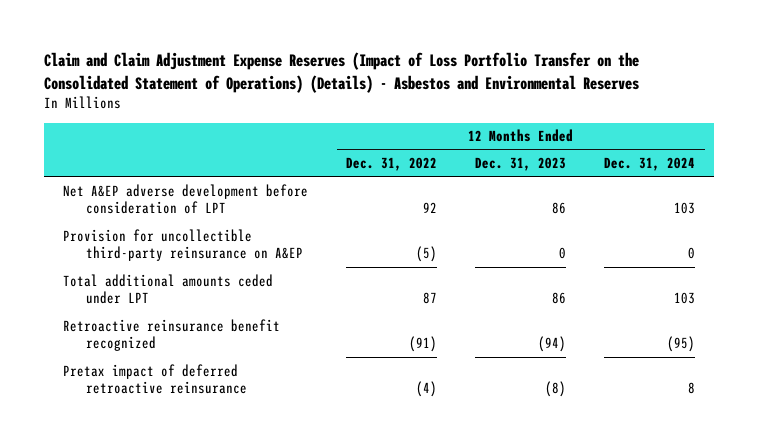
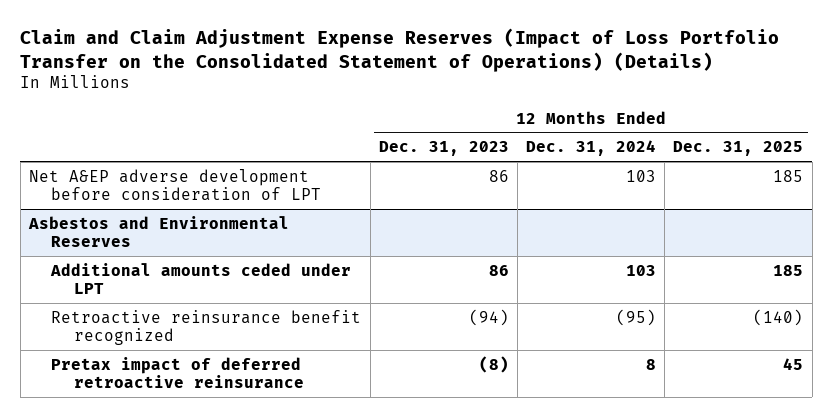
[43,52,639,93] Claim and Claim Adjustment Expense Reserves (Impact of Loss Portfolio Transfer on the Consolidated Statement of Operations) (Details) - Asbestos and Environmental Reserves -> [20,27,780,72] Claim and Claim Adjustment Expense Reserves (Impact of Loss Portfolio Transfer on the Consolidated Statement of Operations) (Details)
[346,157,438,172] Dec. 31, 2022 -> none
none -> [673,141,804,157] Dec. 31, 2025
[63,228,304,262] Provision for uncollectible third-party reinsurance on A&EP -> none
none -> [27,215,289,248] Asbestos and Environmental Reserves
[63,273,274,305] Total additional amounts ceded under LPT -> [50,262,352,295] Additional amounts ceded under LPT

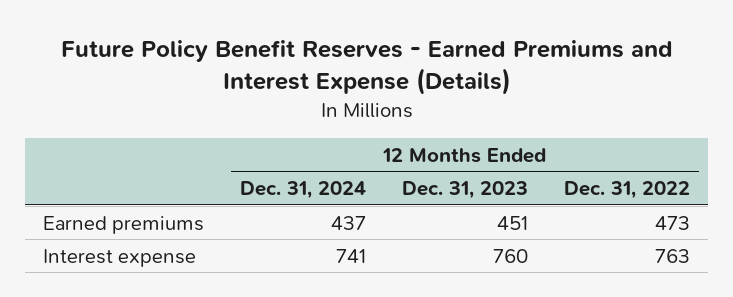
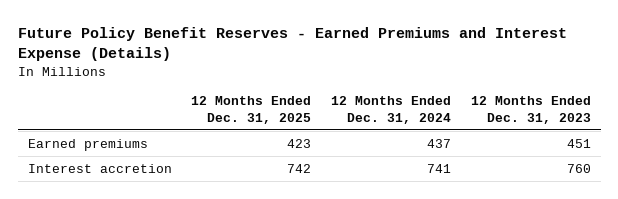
[564,180,691,199] Dec. 31, 2022 -> none
none -> [191,96,312,124] 12 Months Ended Dec. 31, 2025
[43,248,197,267] Interest expense -> [27,163,172,173] Interest accretion

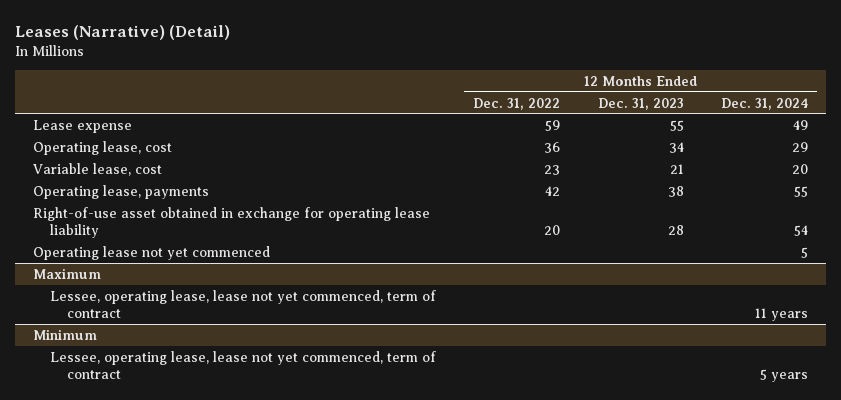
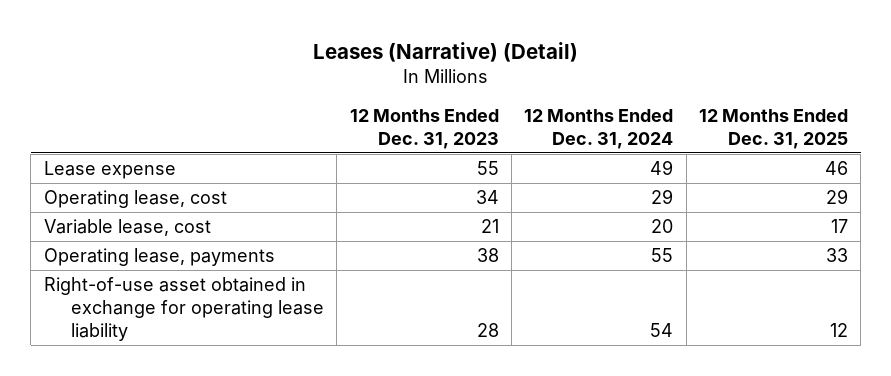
[473,97,561,110] Dec. 31, 2022 -> none
none -> [698,108,848,149] 12 Months Ended Dec. 31, 2025
[33,245,271,260] Operating lease not yet commenced -> none
[33,267,102,279] Maximum -> none
[50,289,437,319] Lessee, operating lease, lease not yet commenced, term of contract -> none
[33,328,98,340] Minimum -> none
[50,350,437,380] Lessee, operating lease, lease not yet commenced, term of contract -> none

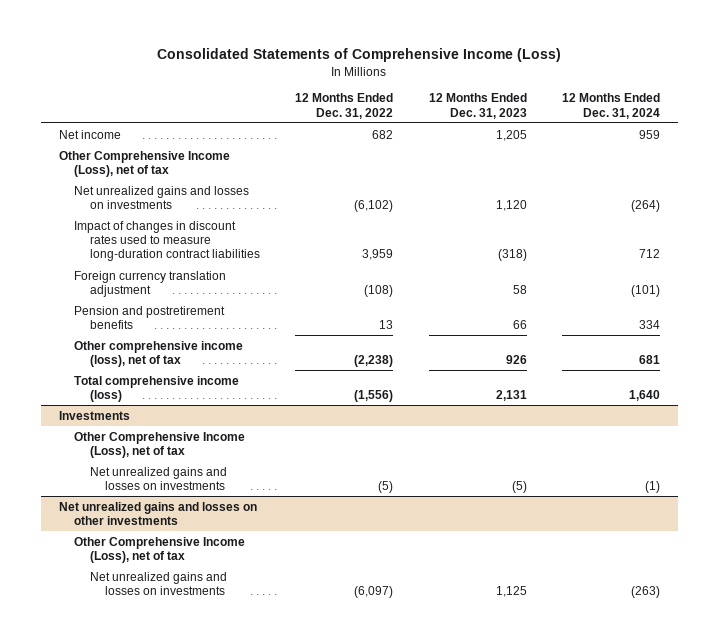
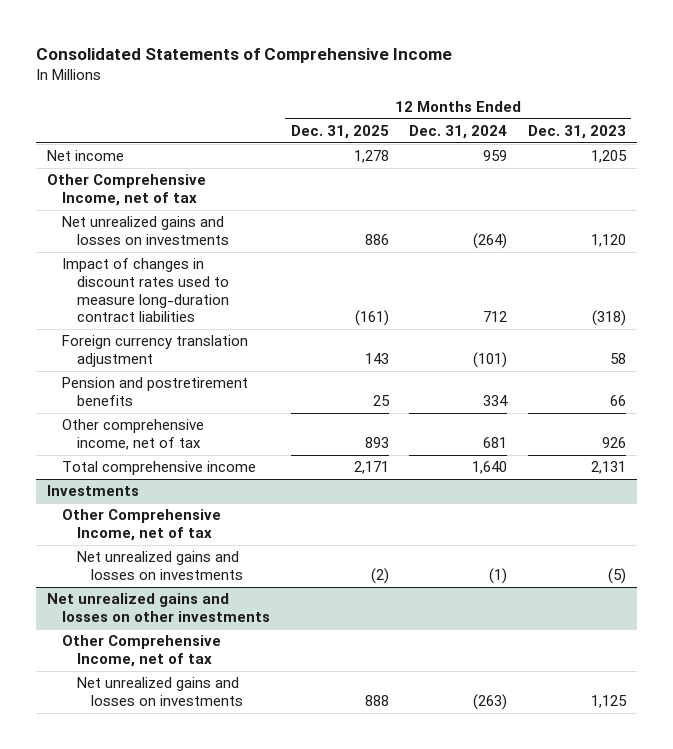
[157,48,562,63] Consolidated Statements of Comprehensive Income (Loss) -> [36,47,453,63] Consolidated Statements of Comprehensive Income
[295,93,394,119] 12 Months Ended Dec. 31, 2022 -> none
none -> [290,125,389,140] Dec. 31, 2025
[58,150,230,177] Other Comprehensive Income (Loss), net of tax -> [46,174,206,206] Other Comprehensive Income, net of tax
[74,340,244,367] Other comprehensive income (loss), net of tax -> [61,419,204,450] Other comprehensive income, net of tax
[74,375,240,402] Total comprehensive income (loss) -> [61,461,256,476] Total comprehensive income
[74,431,246,458] Other Comprehensive Income (Loss), net of tax -> [61,509,221,541] Other Comprehensive Income, net of tax
[74,536,246,563] Other Comprehensive Income (Loss), net of tax -> [61,635,221,667] Other Comprehensive Income, net of tax

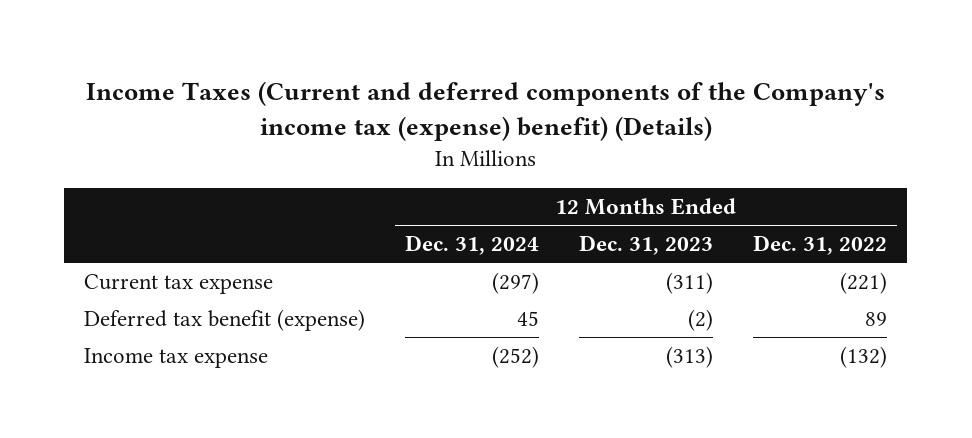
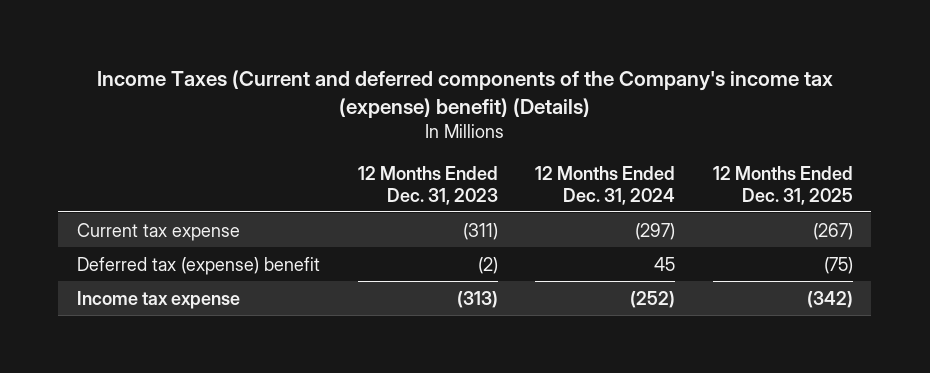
[753,235,888,256] Dec. 31, 2022 -> none
none -> [712,165,853,205] 12 Months Ended Dec. 31, 2025
[84,308,366,331] Deferred tax benefit (expense) -> [77,256,321,275] Deferred tax (expense) benefit

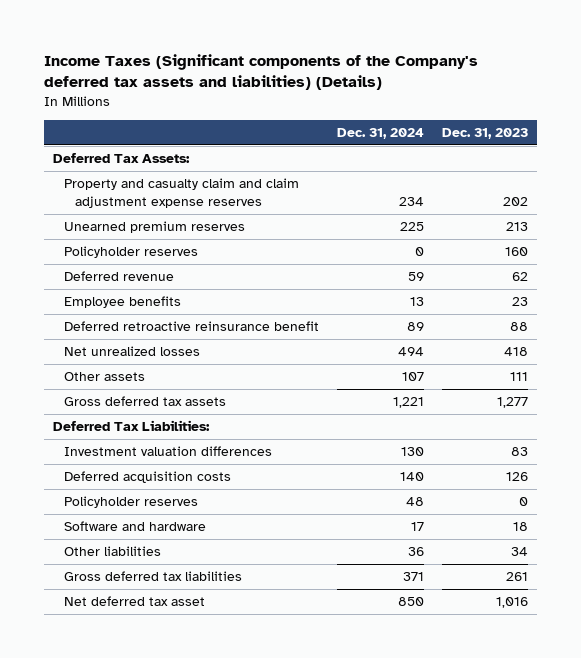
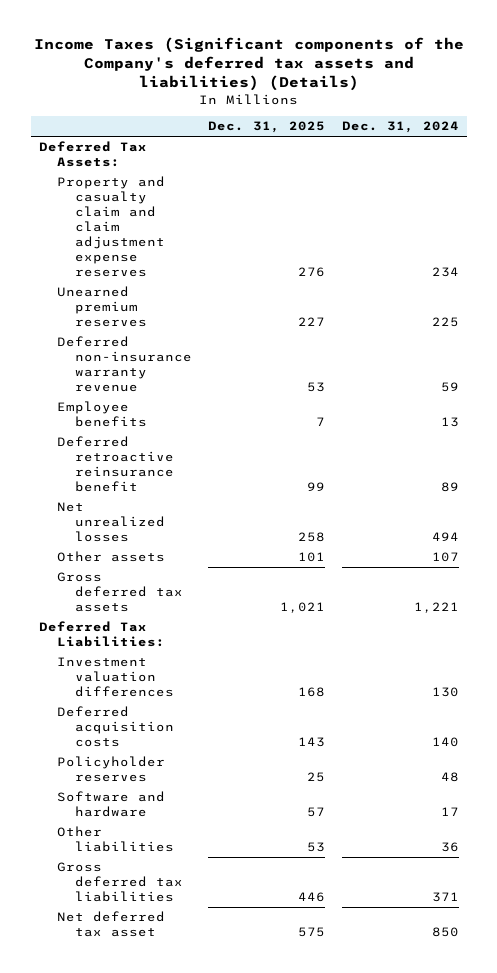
[441,128,528,140] Dec. 31, 2023 -> none
none -> [208,121,326,134] Dec. 31, 2025
[63,246,198,259] Policyholder reserves -> none
[63,271,174,282] Deferred revenue -> [56,336,192,393] Deferred non-insurance warranty revenue

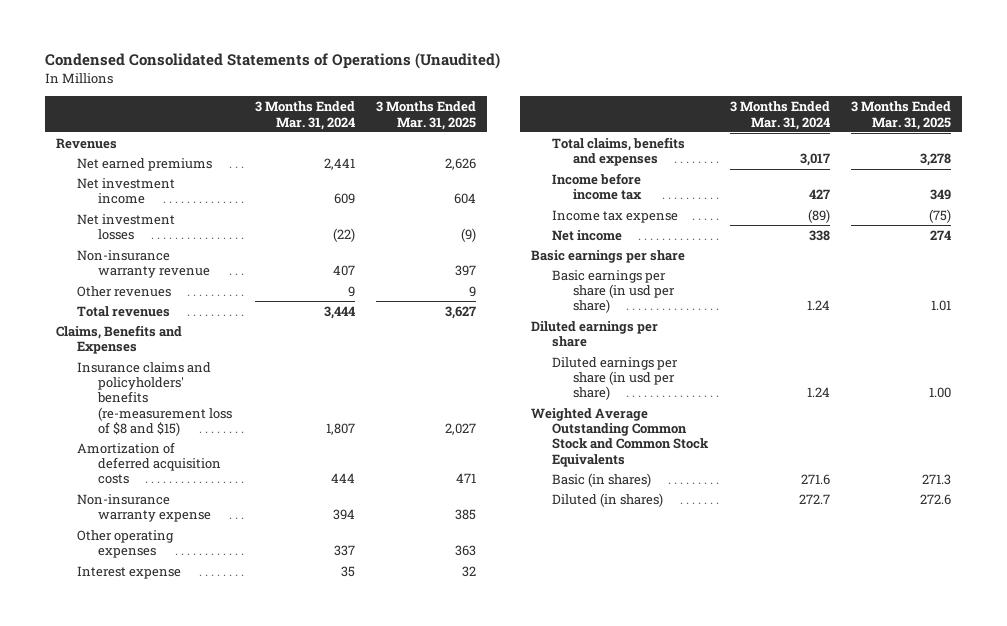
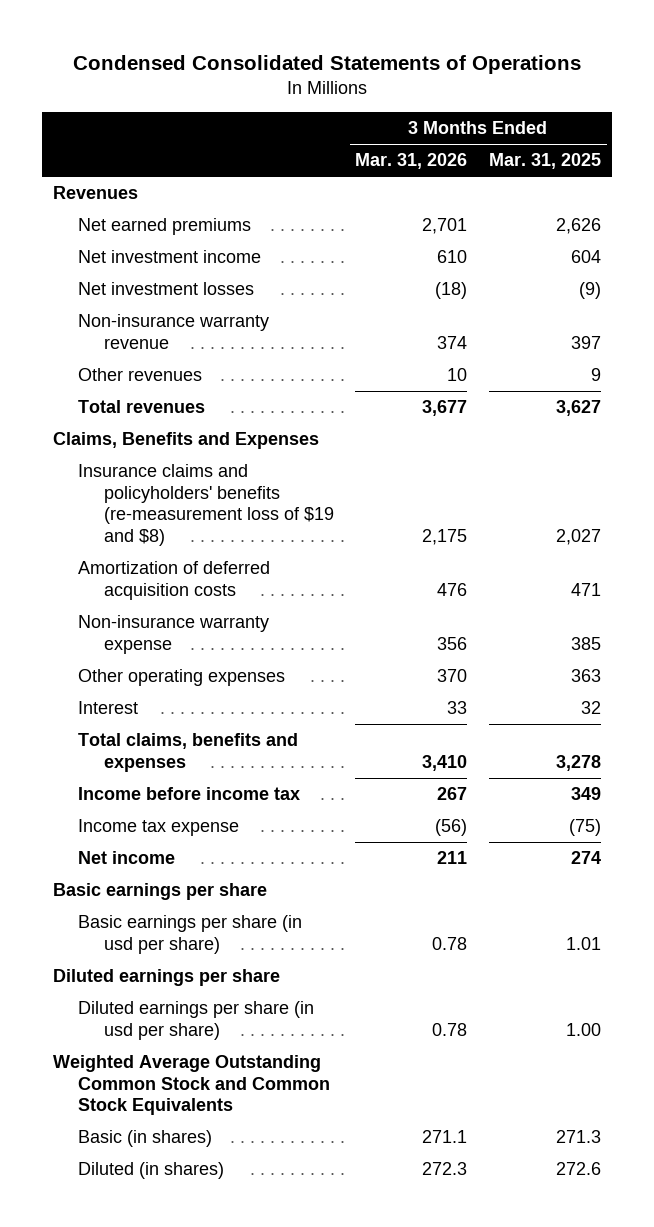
[45,53,501,70] Condensed Consolidated Statements of Operations (Unaudited) -> [73,54,582,74] Condensed Consolidated Statements of Operations
[254,101,355,130] 3 Months Ended Mar. 31, 2024 -> none
none -> [355,153,468,170] Mar. 31, 2026
[76,361,232,436] Insurance claims and policyholders' benefits (re-measurement loss of $8 and $15) -> [78,464,334,546] Insurance claims and policyholders' benefits (re-measurement loss of $19 and $8)
[76,565,181,579] Interest expense -> [78,701,139,715] Interest

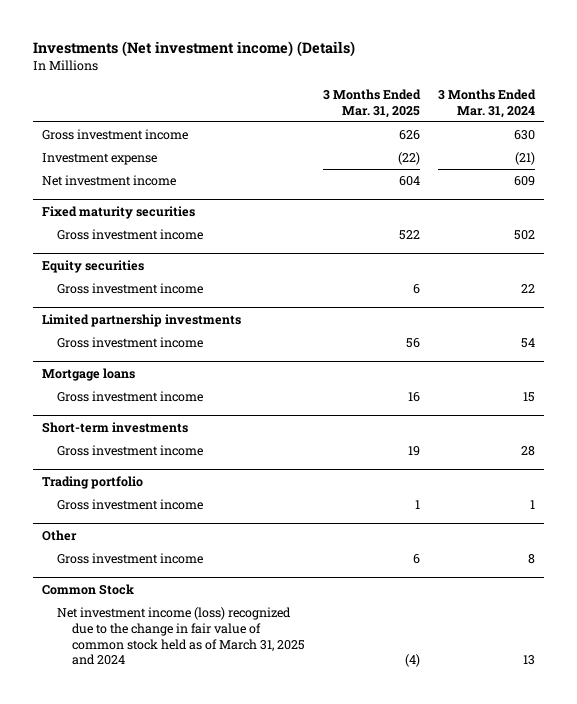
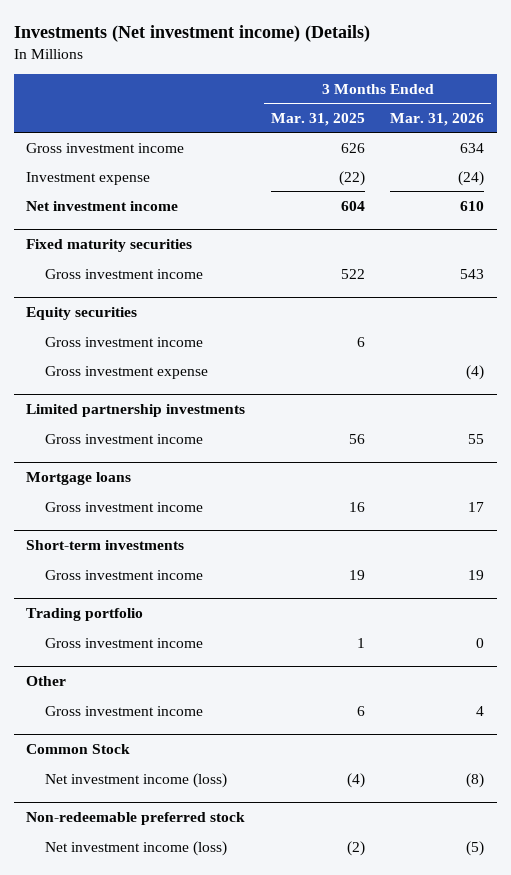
[437,89,536,118] 3 Months Ended Mar. 31, 2024 -> none
none -> [390,112,485,126] Mar. 31, 2026
none -> [44,365,208,379] Gross investment expense
[57,607,305,666] Net investment income (loss) recognized due to the change in fair value of common stock held as of March 31, 2025 and 2024 -> [44,772,227,788] Net investment income (loss)
none -> [26,812,246,826] Non-redeemable preferred stock
none -> [44,840,227,856] Net investment income (loss)

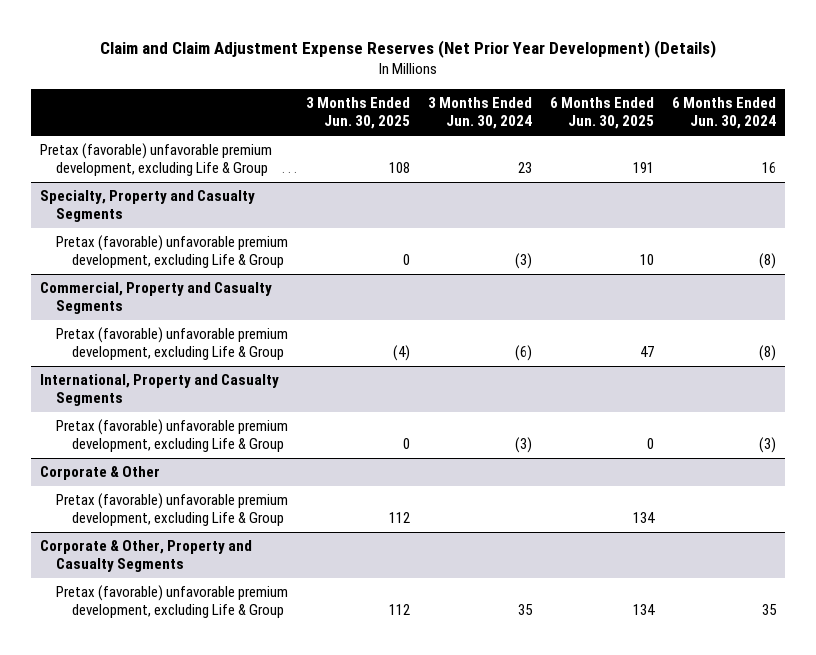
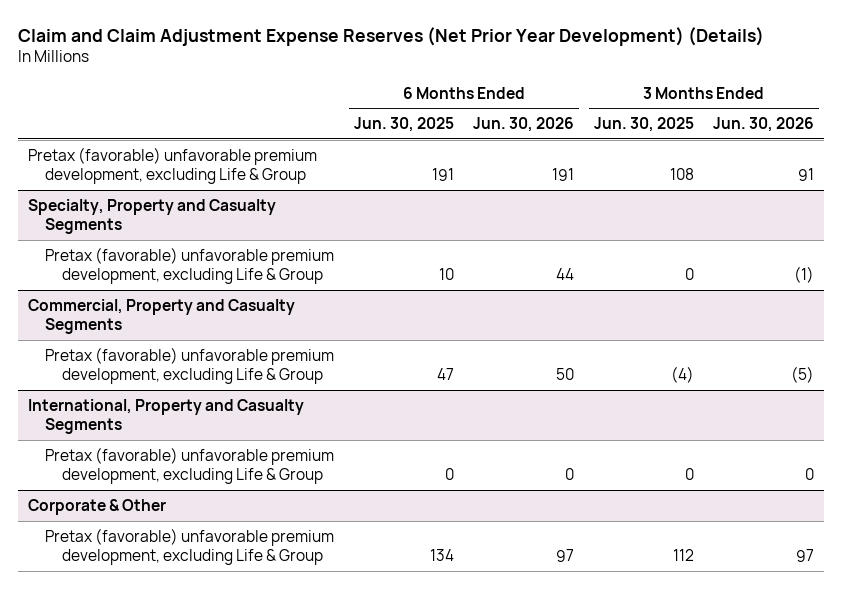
[428,97,533,130] 3 Months Ended Jun. 30, 2024 -> none
[671,97,776,130] 6 Months Ended Jun. 30, 2024 -> none
none -> [473,117,575,133] Jun. 30, 2026
none -> [713,117,815,133] Jun. 30, 2026
[40,540,253,573] Corporate & Other, Property and Casualty Segments -> none
[56,585,289,619] Pretax (favorable) unfavorable premium development, excluding Life & Group -> none

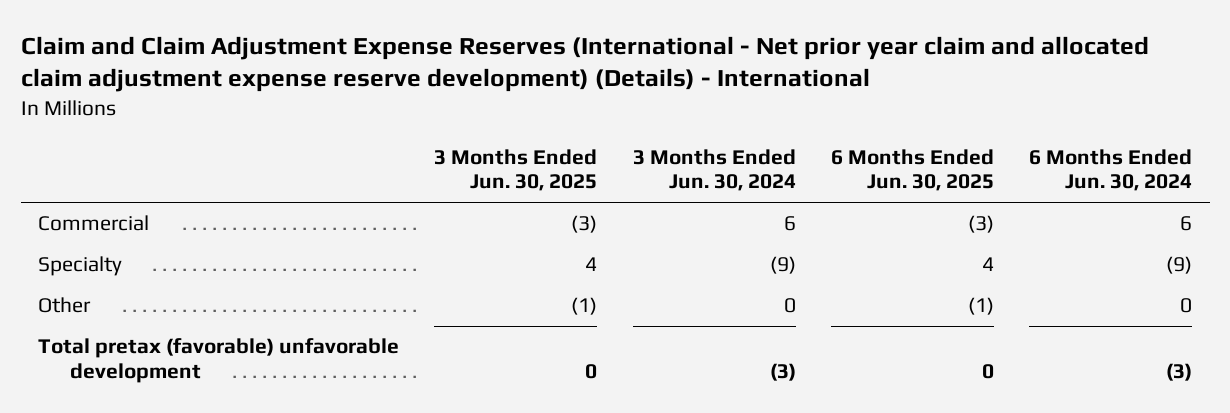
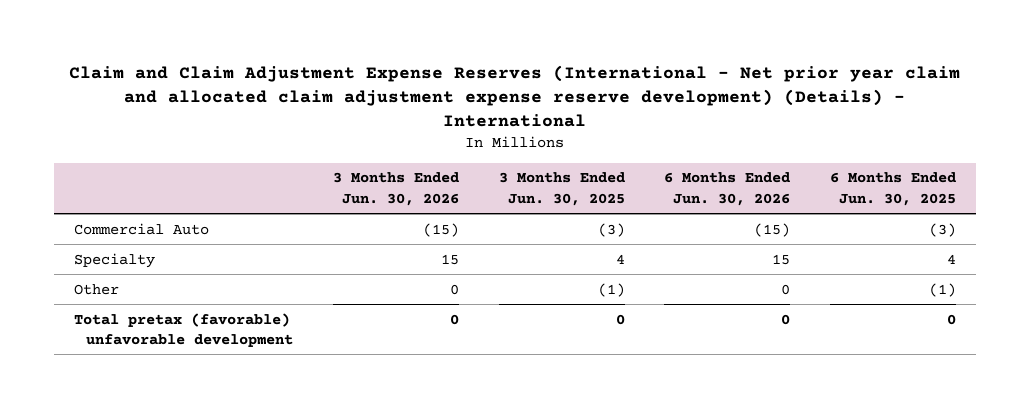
[632,148,796,192] 3 Months Ended Jun. 30, 2024 -> none
[1029,148,1193,192] 6 Months Ended Jun. 30, 2024 -> none
none -> [332,172,459,206] 3 Months Ended Jun. 30, 2026
none -> [664,172,791,206] 6 Months Ended Jun. 30, 2026
[38,215,150,232] Commercial -> [74,222,210,235] Commercial Auto

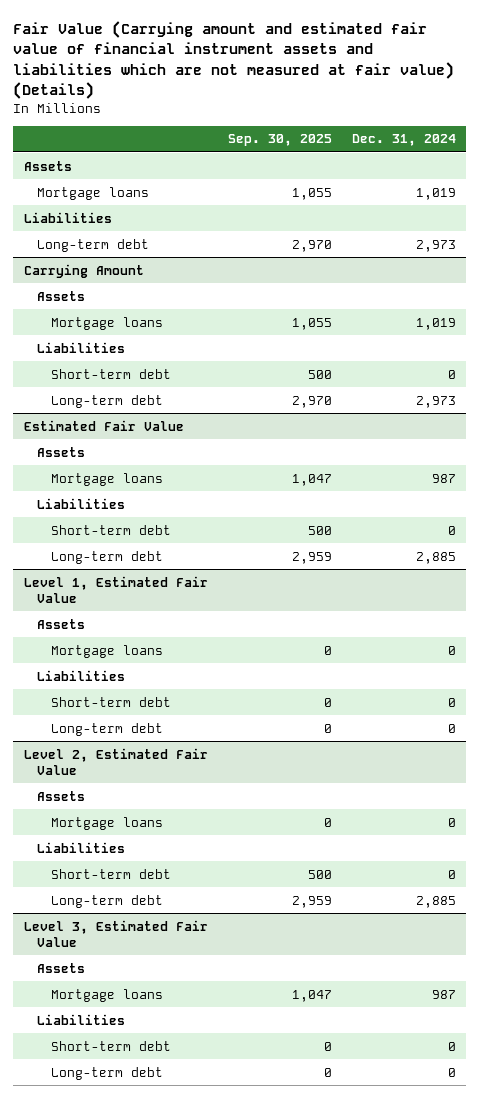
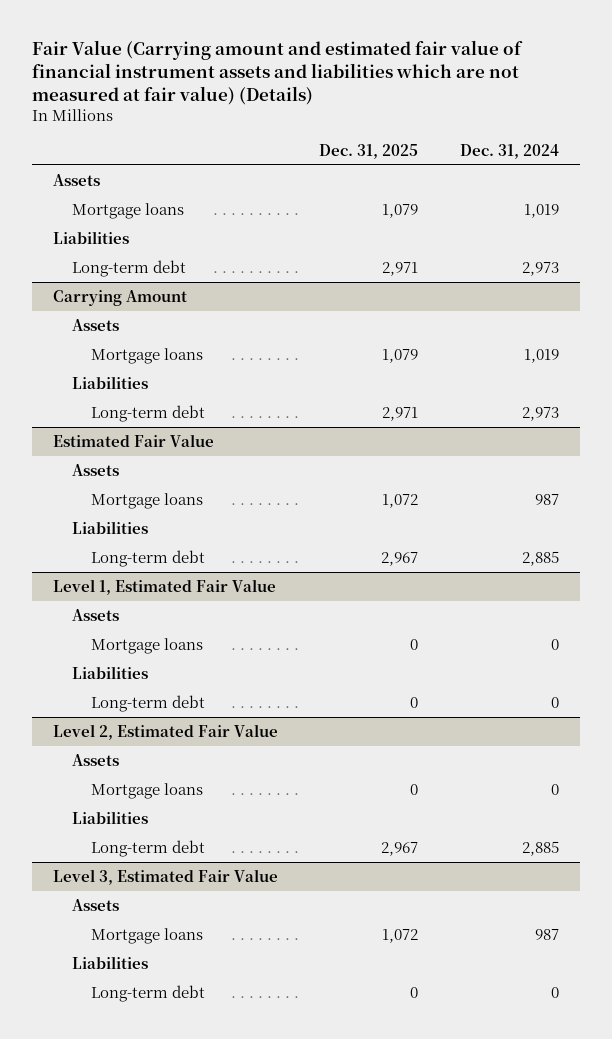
[227,134,332,147] Sep. 30, 2025 -> none
none -> [319,143,419,159] Dec. 31, 2025
[51,368,172,379] Short-term debt -> none
[51,524,172,535] Short-term debt -> none
[51,696,172,707] Short-term debt -> none
[51,868,172,879] Short-term debt -> none
[51,1040,172,1051] Short-term debt -> none

